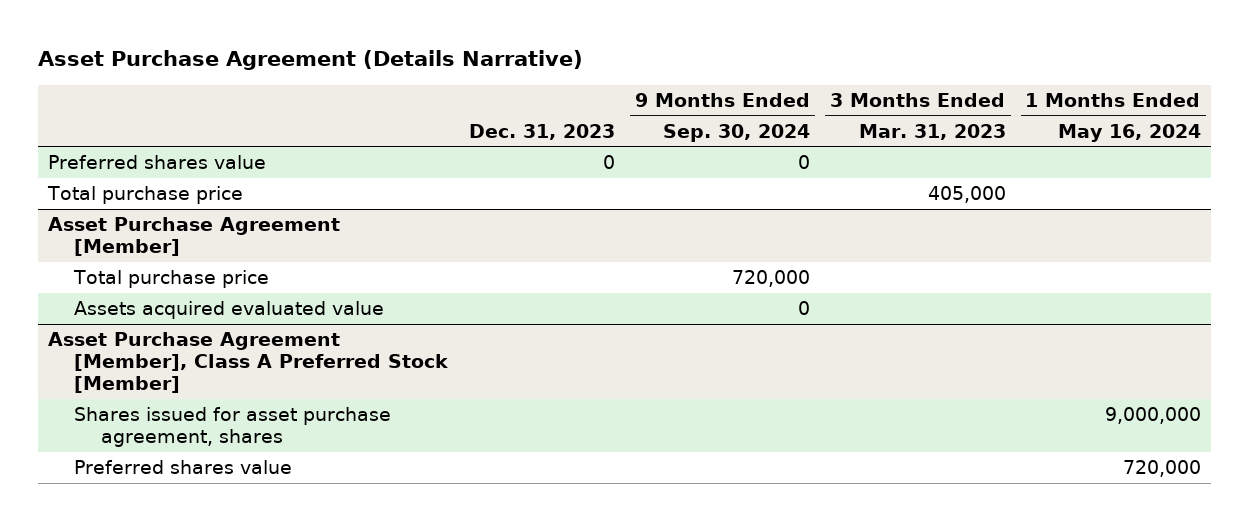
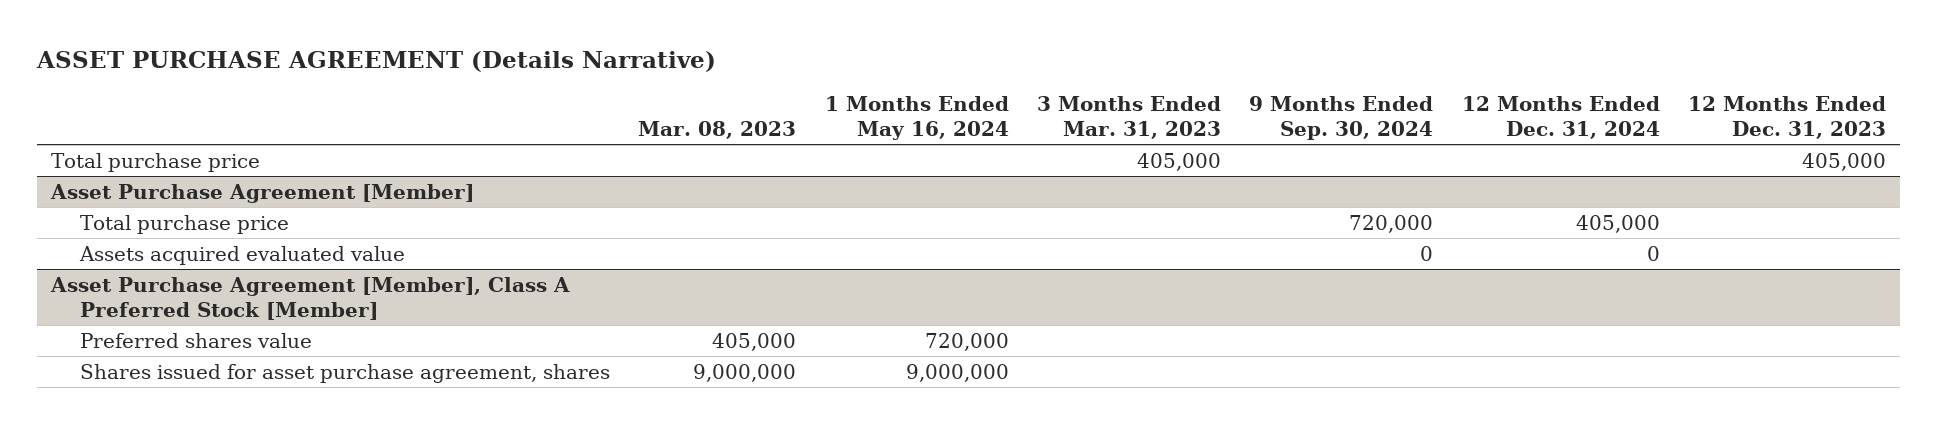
[37,50,583,71] Asset Purchase Agreement (Details Narrative) -> [35,51,716,73] ASSET PURCHASE AGREEMENT (Details Narrative)
[468,123,615,140] Dec. 31, 2023 -> none
none -> [638,120,797,139] Mar. 08, 2023
none -> [1461,96,1660,139] 12 Months Ended Dec. 31, 2024
none -> [1688,96,1887,139] 12 Months Ended Dec. 31, 2023
[47,155,266,170] Preferred shares value -> none
[74,407,392,448] Shares issued for asset purchase agreement, shares -> [79,363,610,383] Shares issued for asset purchase agreement, shares

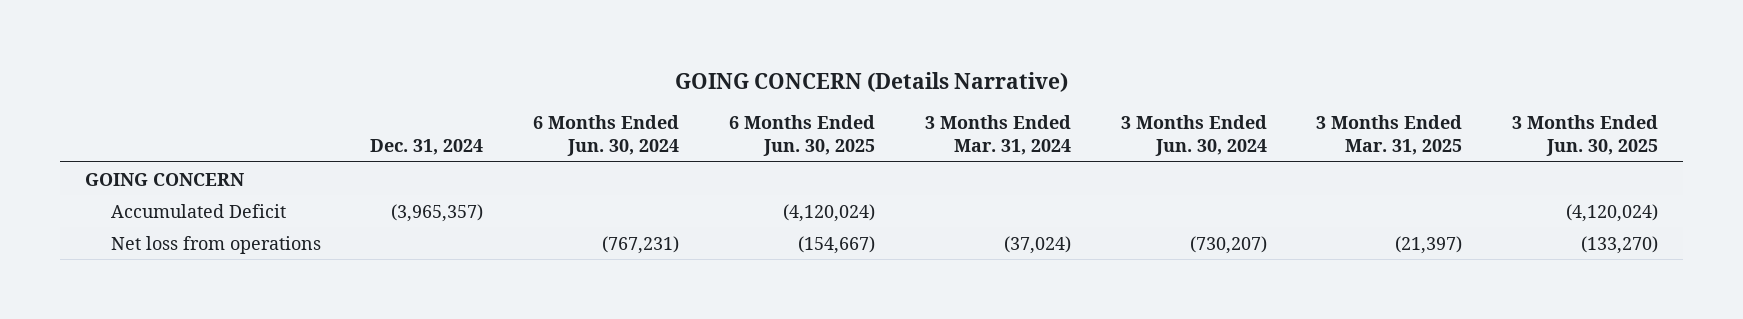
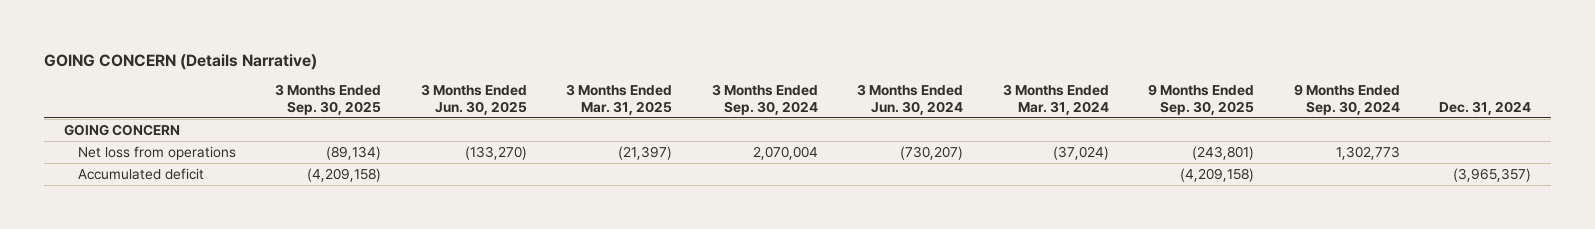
[533,115,680,157] 6 Months Ended Jun. 30, 2024 -> none
[728,115,875,157] 6 Months Ended Jun. 30, 2025 -> none
none -> [275,84,382,116] 3 Months Ended Sep. 30, 2025
none -> [711,84,818,116] 3 Months Ended Sep. 30, 2024
none -> [1148,84,1255,116] 9 Months Ended Sep. 30, 2025
none -> [1293,84,1400,116] 9 Months Ended Sep. 30, 2024
[110,203,286,218] Accumulated Deficit -> none
none -> [77,167,204,180] Accumulated deficit

